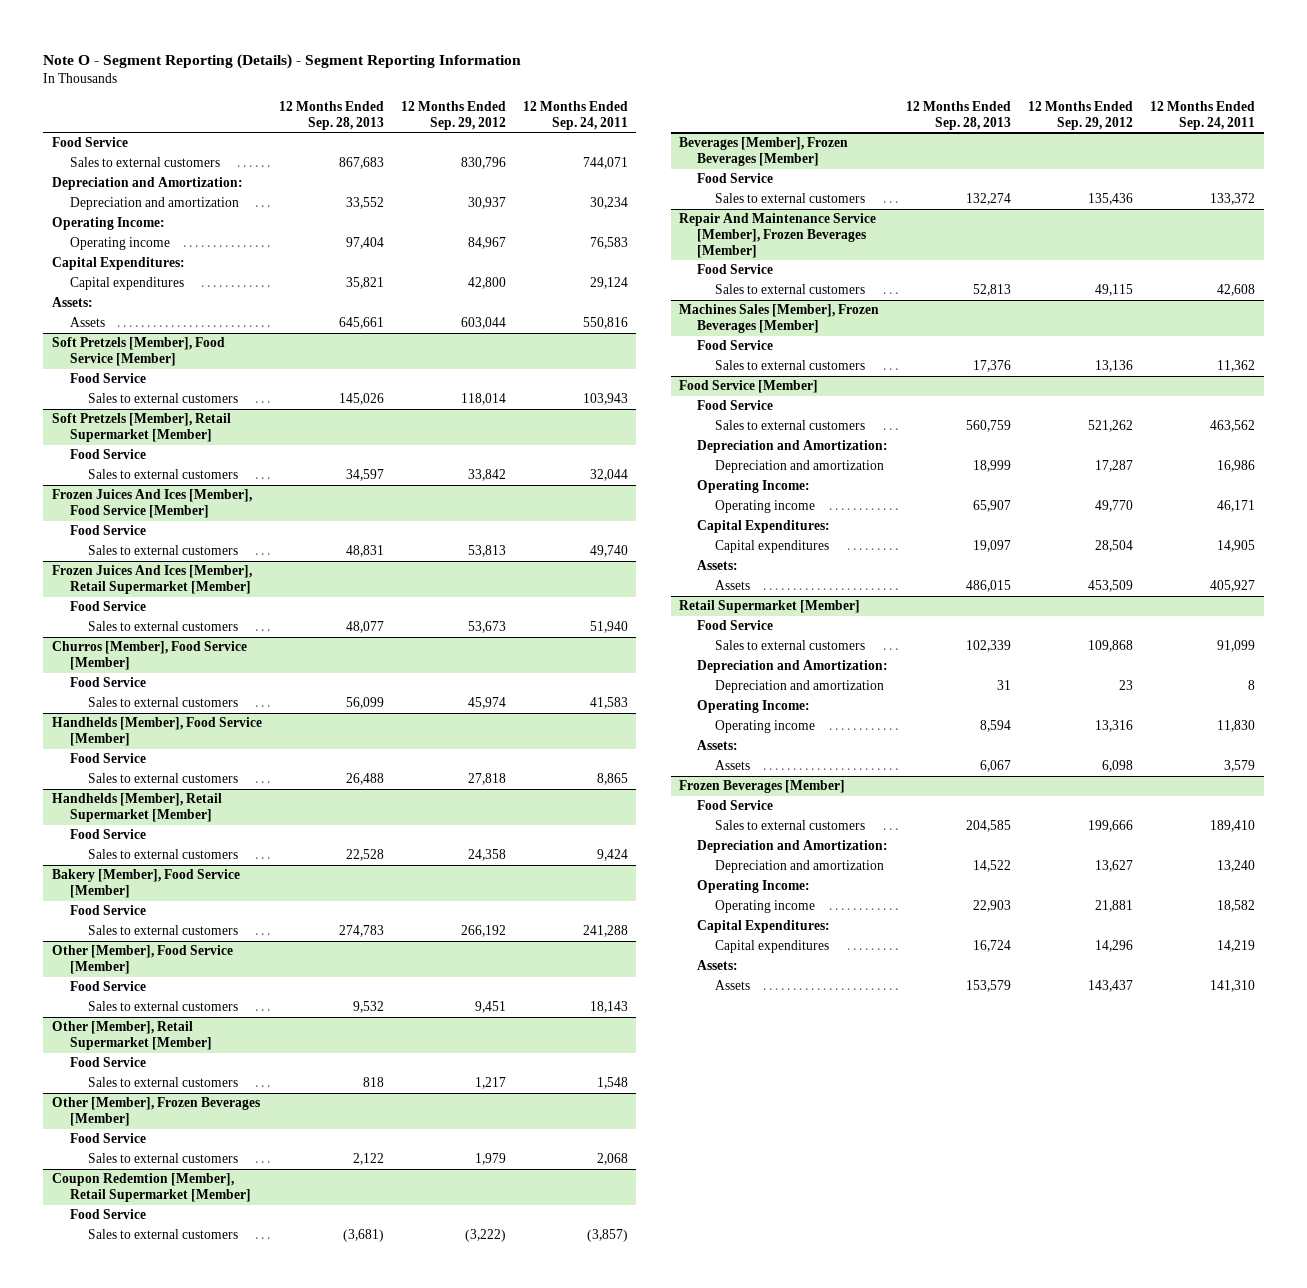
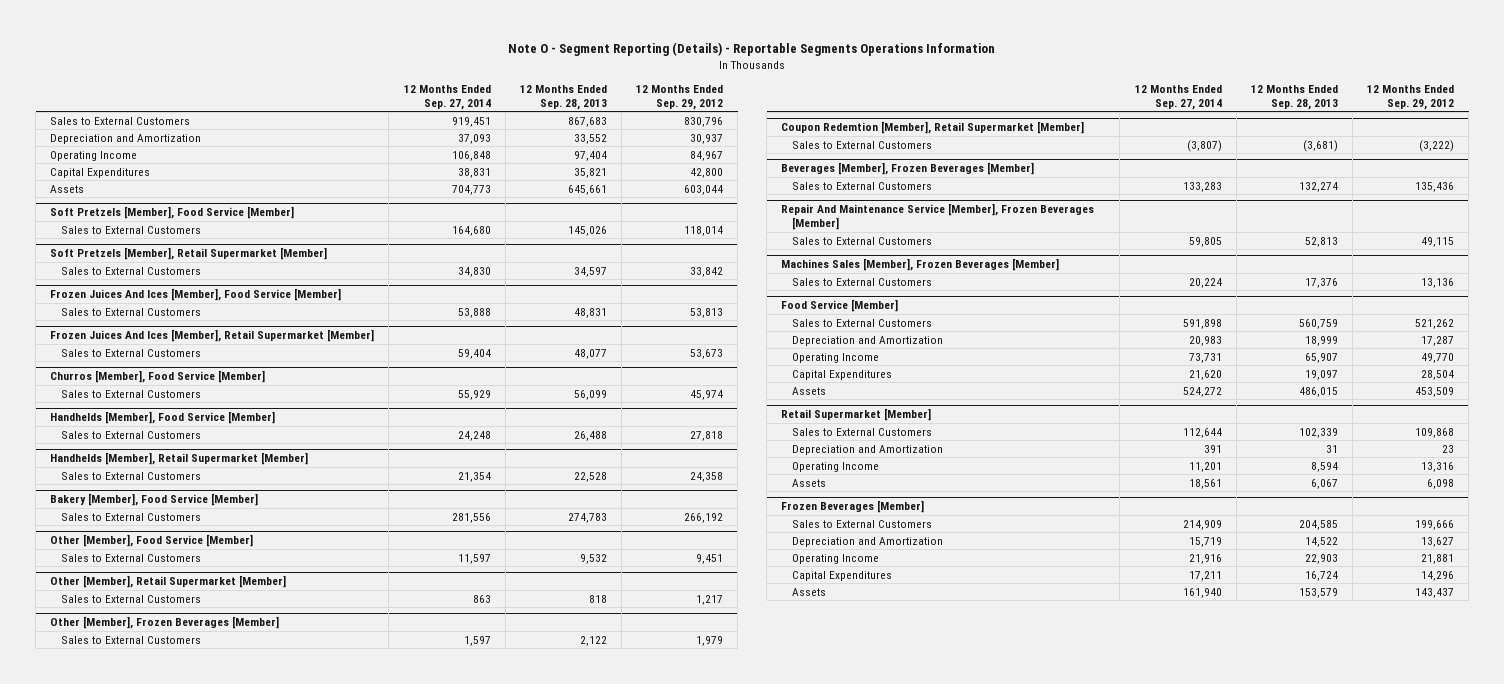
[43,53,522,69] Note O - Segment Reporting (Details) - Segment Reporting Information -> [508,42,996,57] Note O - Segment Reporting (Details) - Reportable Segments Operations Information
[522,100,628,130] 12 Months Ended Sep. 24, 2011 -> none
none -> [403,84,491,110] 12 Months Ended Sep. 27, 2014
[51,137,128,148] Food Service -> none
[51,177,243,191] Depreciation and Amortization: -> none
[51,217,165,231] Operating Income: -> none
[51,257,185,271] Capital Expenditures: -> none
[51,297,93,308] Assets: -> none
[69,157,220,168] Sales to external customers -> [50,116,191,125] Sales to External Customers
[69,197,239,211] Depreciation and amortization -> [50,133,202,144] Depreciation and Amortization
[69,237,170,251] Operating income -> [50,150,138,161] Operating Income
[69,277,184,291] Capital expenditures -> [50,167,151,178] Capital Expenditures
[69,373,146,384] Food Service -> none
[88,393,239,404] Sales to external customers -> [61,225,202,234] Sales to External Customers
[69,449,146,460] Food Service -> none
[88,469,239,480] Sales to external customers -> [61,266,202,275] Sales to External Customers
[69,525,146,536] Food Service -> none
[88,545,239,556] Sales to external customers -> [61,307,202,316] Sales to External Customers
[69,601,146,612] Food Service -> none
[88,621,239,632] Sales to external customers -> [61,348,202,357] Sales to External Customers
[69,677,146,688] Food Service -> none
[88,697,239,708] Sales to external customers -> [61,389,202,398] Sales to External Customers
[69,753,146,764] Food Service -> none
[88,773,239,784] Sales to external customers -> [61,430,202,439] Sales to External Customers
[69,829,146,840] Food Service -> none
[88,849,239,860] Sales to external customers -> [61,471,202,480] Sales to External Customers
[69,905,146,916] Food Service -> none
[88,925,239,936] Sales to external customers -> [61,512,202,521] Sales to External Customers
[69,981,146,992] Food Service -> none
[88,1001,239,1012] Sales to external customers -> [61,553,202,562] Sales to External Customers
[69,1057,146,1068] Food Service -> none
[88,1077,239,1088] Sales to external customers -> [61,594,202,603] Sales to External Customers
[69,1133,146,1144] Food Service -> none
[88,1153,239,1164] Sales to external customers -> [61,635,202,644] Sales to External Customers
[69,1209,146,1220] Food Service -> none
[88,1229,239,1240] Sales to external customers -> [792,140,933,149] Sales to External Customers
[697,173,774,184] Food Service -> none
[715,193,866,204] Sales to external customers -> [792,181,933,190] Sales to External Customers
[697,264,774,275] Food Service -> none
[715,284,866,295] Sales to external customers -> [792,236,933,245] Sales to External Customers
[697,340,774,351] Food Service -> none
[715,360,866,371] Sales to external customers -> [792,277,933,286] Sales to External Customers
[697,400,774,411] Food Service -> none
[697,440,889,454] Depreciation and Amortization: -> none
[697,480,811,494] Operating Income: -> none
[697,520,831,534] Capital Expenditures: -> none
[697,560,739,571] Assets: -> none
[715,420,866,431] Sales to external customers -> [792,318,933,327] Sales to External Customers
[715,460,885,474] Depreciation and amortization -> [792,335,944,346] Depreciation and Amortization
[715,500,816,514] Operating income -> [792,352,880,363] Operating Income
[715,540,830,554] Capital expenditures -> [792,369,893,380] Capital Expenditures
[697,620,774,631] Food Service -> none
[697,660,889,674] Depreciation and Amortization: -> none
[697,700,811,714] Operating Income: -> none
[697,740,739,751] Assets: -> none
[715,640,866,651] Sales to external customers -> [792,427,933,436] Sales to External Customers
[715,680,885,694] Depreciation and amortization -> [792,444,944,455] Depreciation and Amortization
[715,720,816,734] Operating income -> [792,461,880,472] Operating Income
[697,800,774,811] Food Service -> none
[697,840,889,854] Depreciation and Amortization: -> none
[697,880,811,894] Operating Income: -> none
[697,920,831,934] Capital Expenditures: -> none
[697,960,739,971] Assets: -> none
[715,820,866,831] Sales to external customers -> [792,519,933,528] Sales to External Customers
[715,860,885,874] Depreciation and amortization -> [792,536,944,547] Depreciation and Amortization
[715,900,816,914] Operating income -> [792,553,880,564] Operating Income
[715,940,830,954] Capital expenditures -> [792,570,893,581] Capital Expenditures

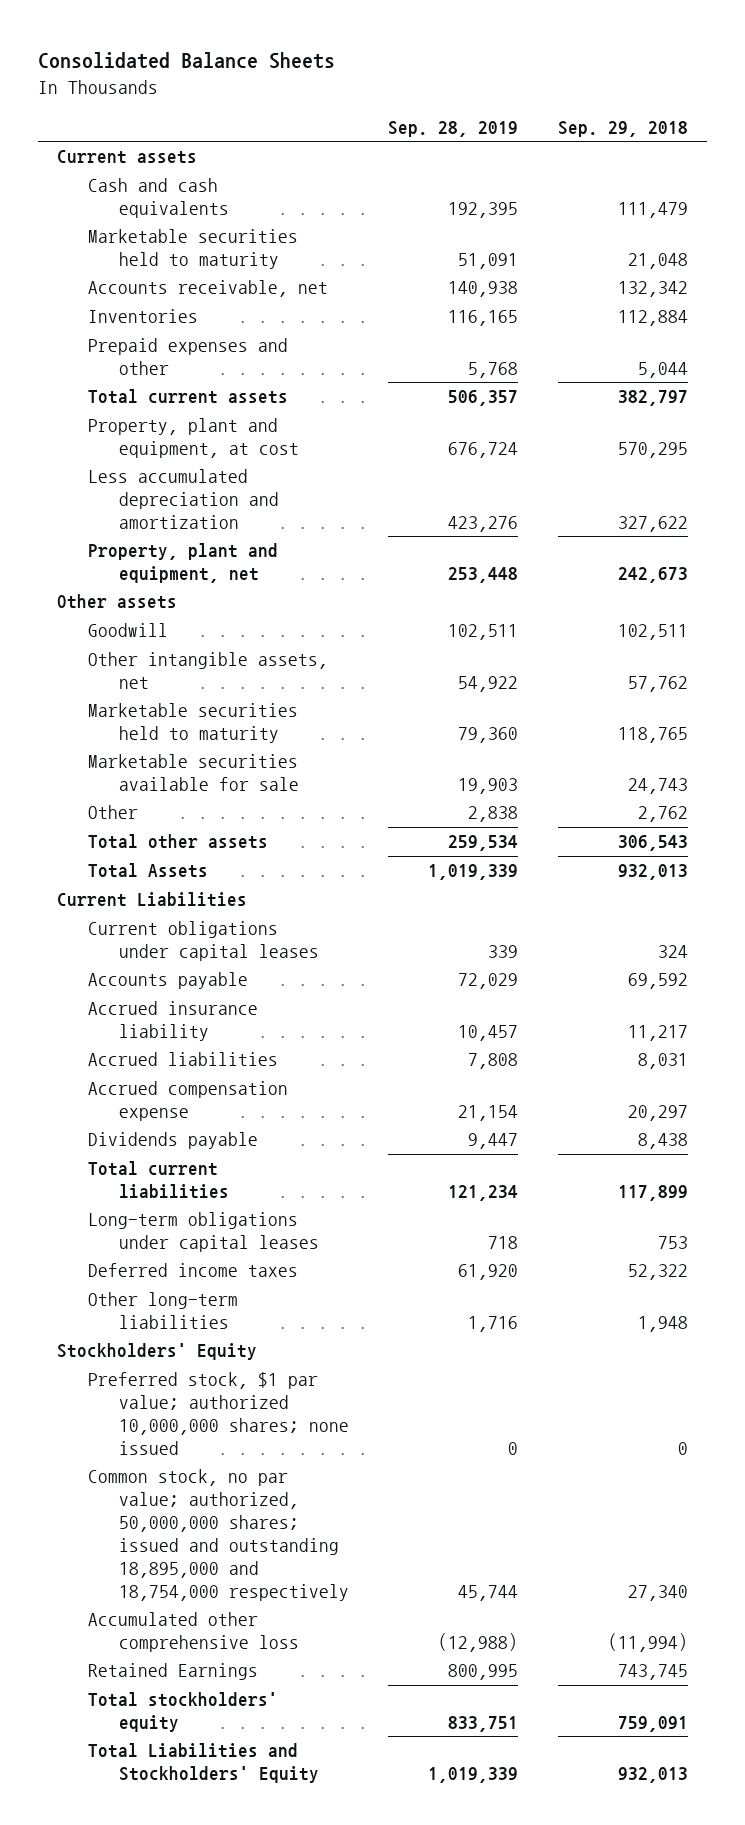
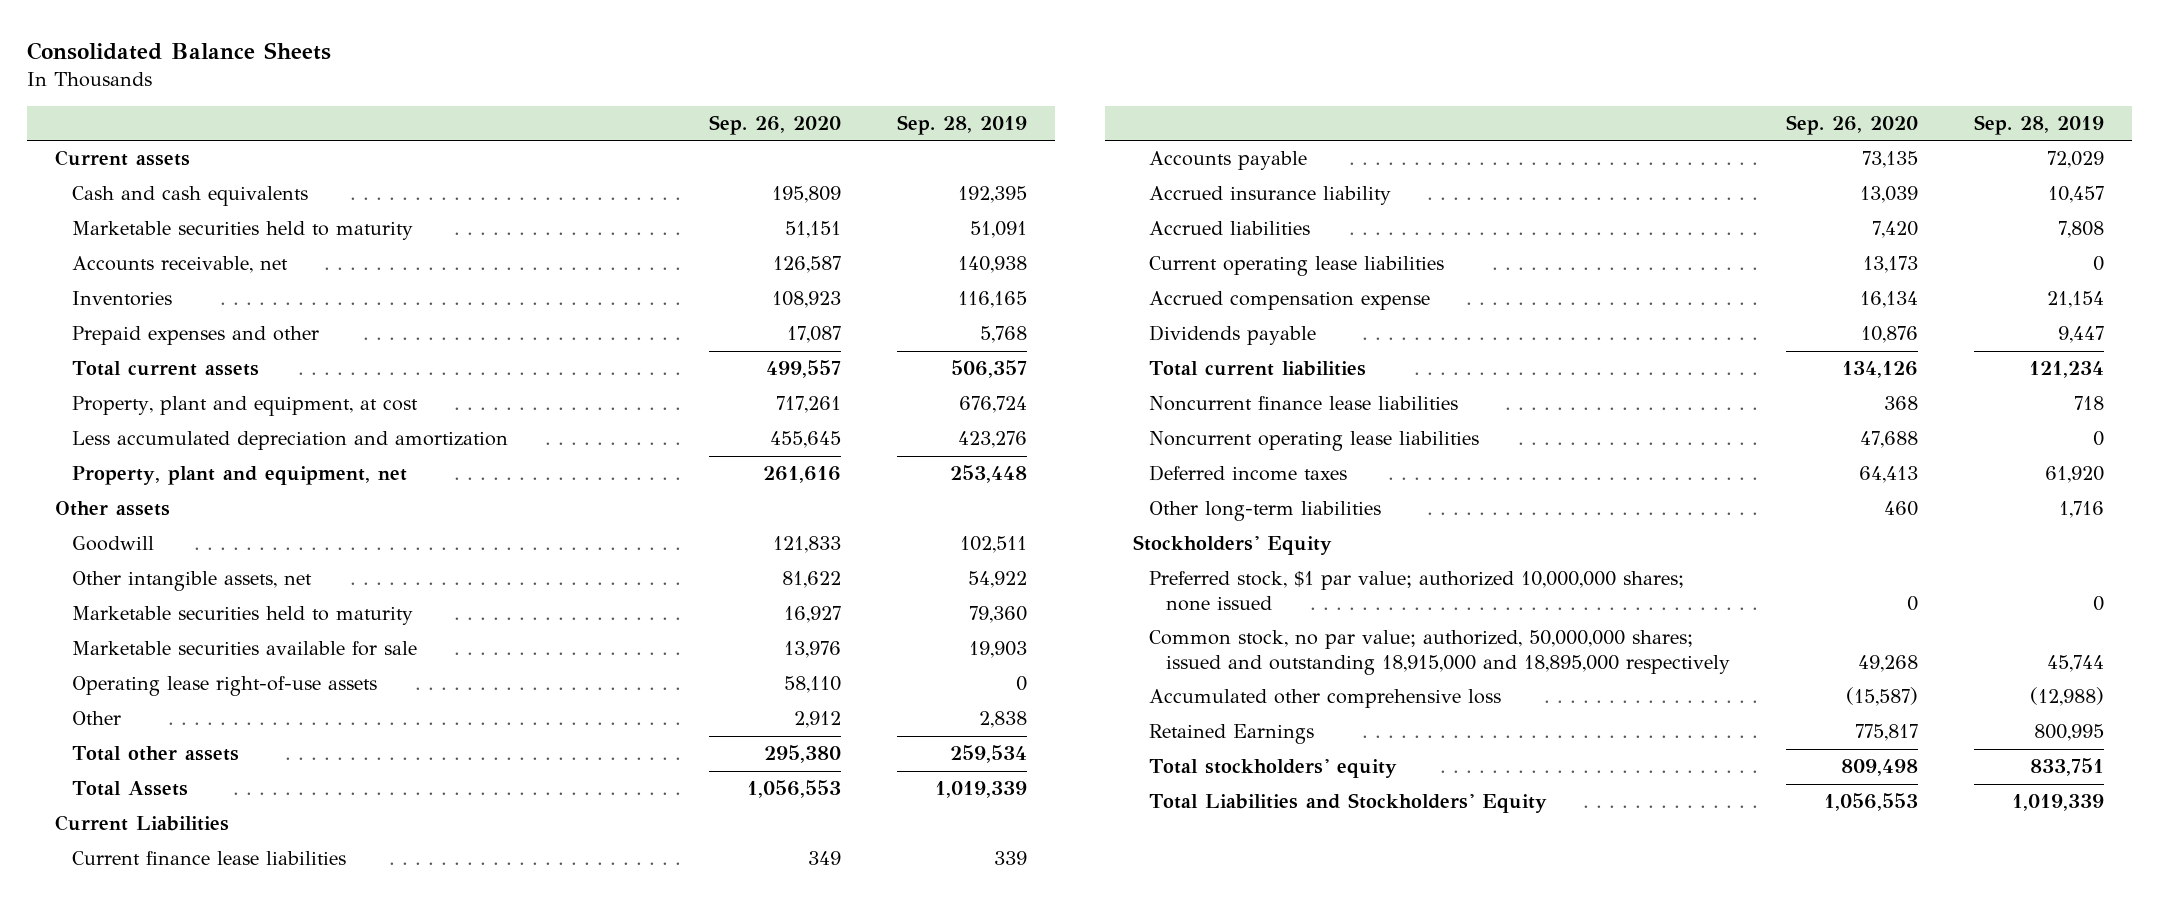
[557,120,688,137] Sep. 29, 2018 -> none
none -> [708,114,841,135] Sep. 26, 2020
none -> [72,676,378,697] Operating lease right-of-use assets
[87,921,319,962] Current obligations under capital leases -> [72,851,347,866] Current finance lease liabilities
none -> [1149,256,1445,277] Current operating lease liabilities
[87,1212,319,1253] Long-term obligations under capital leases -> [1149,396,1459,412] Noncurrent finance lease liabilities
none -> [1149,431,1480,452] Noncurrent operating lease liabilities
[87,1469,349,1601] Common stock, no par value; authorized, 50,000,000 shares; issued and outstanding 18,895,000 and 18,754,000 respectively -> [1149,630,1731,675] Common stock, no par value; authorized, 50,000,000 shares; issued and outstanding 18,915,000 and 18,895,000 respectively

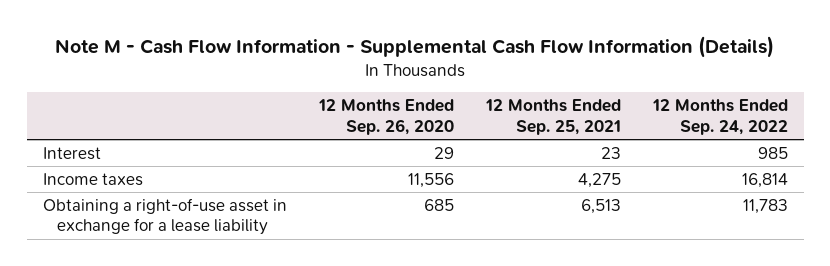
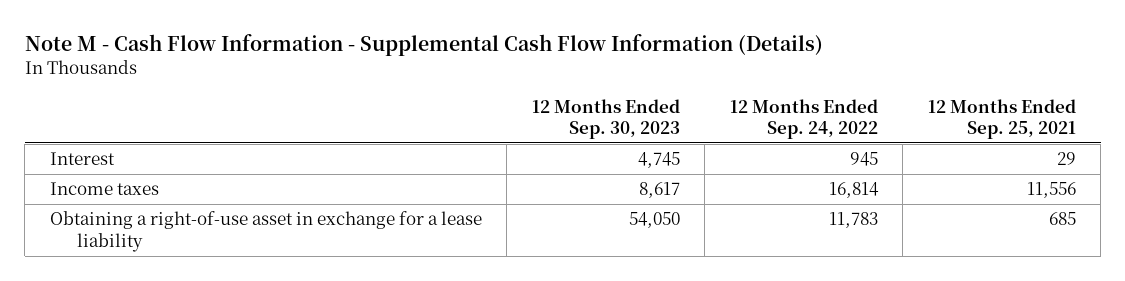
[317,99,454,135] 12 Months Ended Sep. 26, 2020 -> none
none -> [531,98,680,139] 12 Months Ended Sep. 30, 2023
[600,146,621,159] 23 -> [1056,152,1076,166] 29
[757,146,788,159] 985 -> [849,152,878,167] 945
[577,172,621,188] 4,275 -> [1026,182,1076,199] 11,556
[580,198,621,214] 6,513 -> [1048,212,1076,226] 685

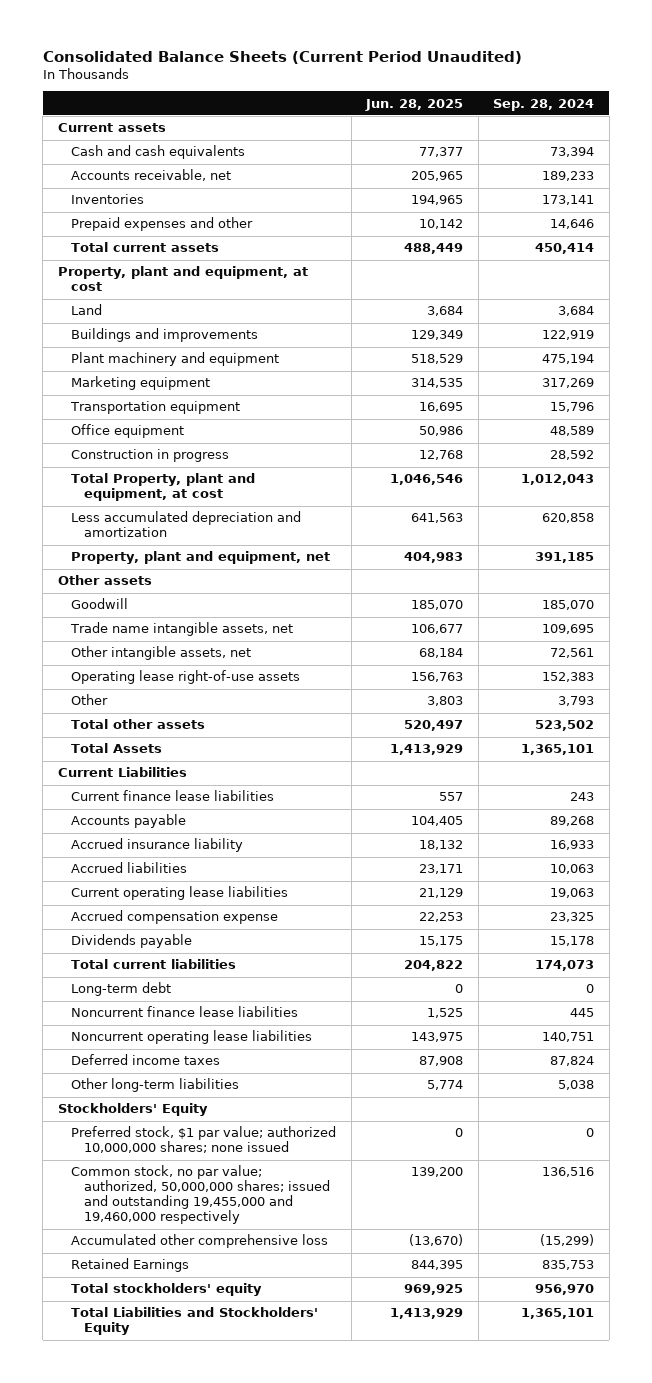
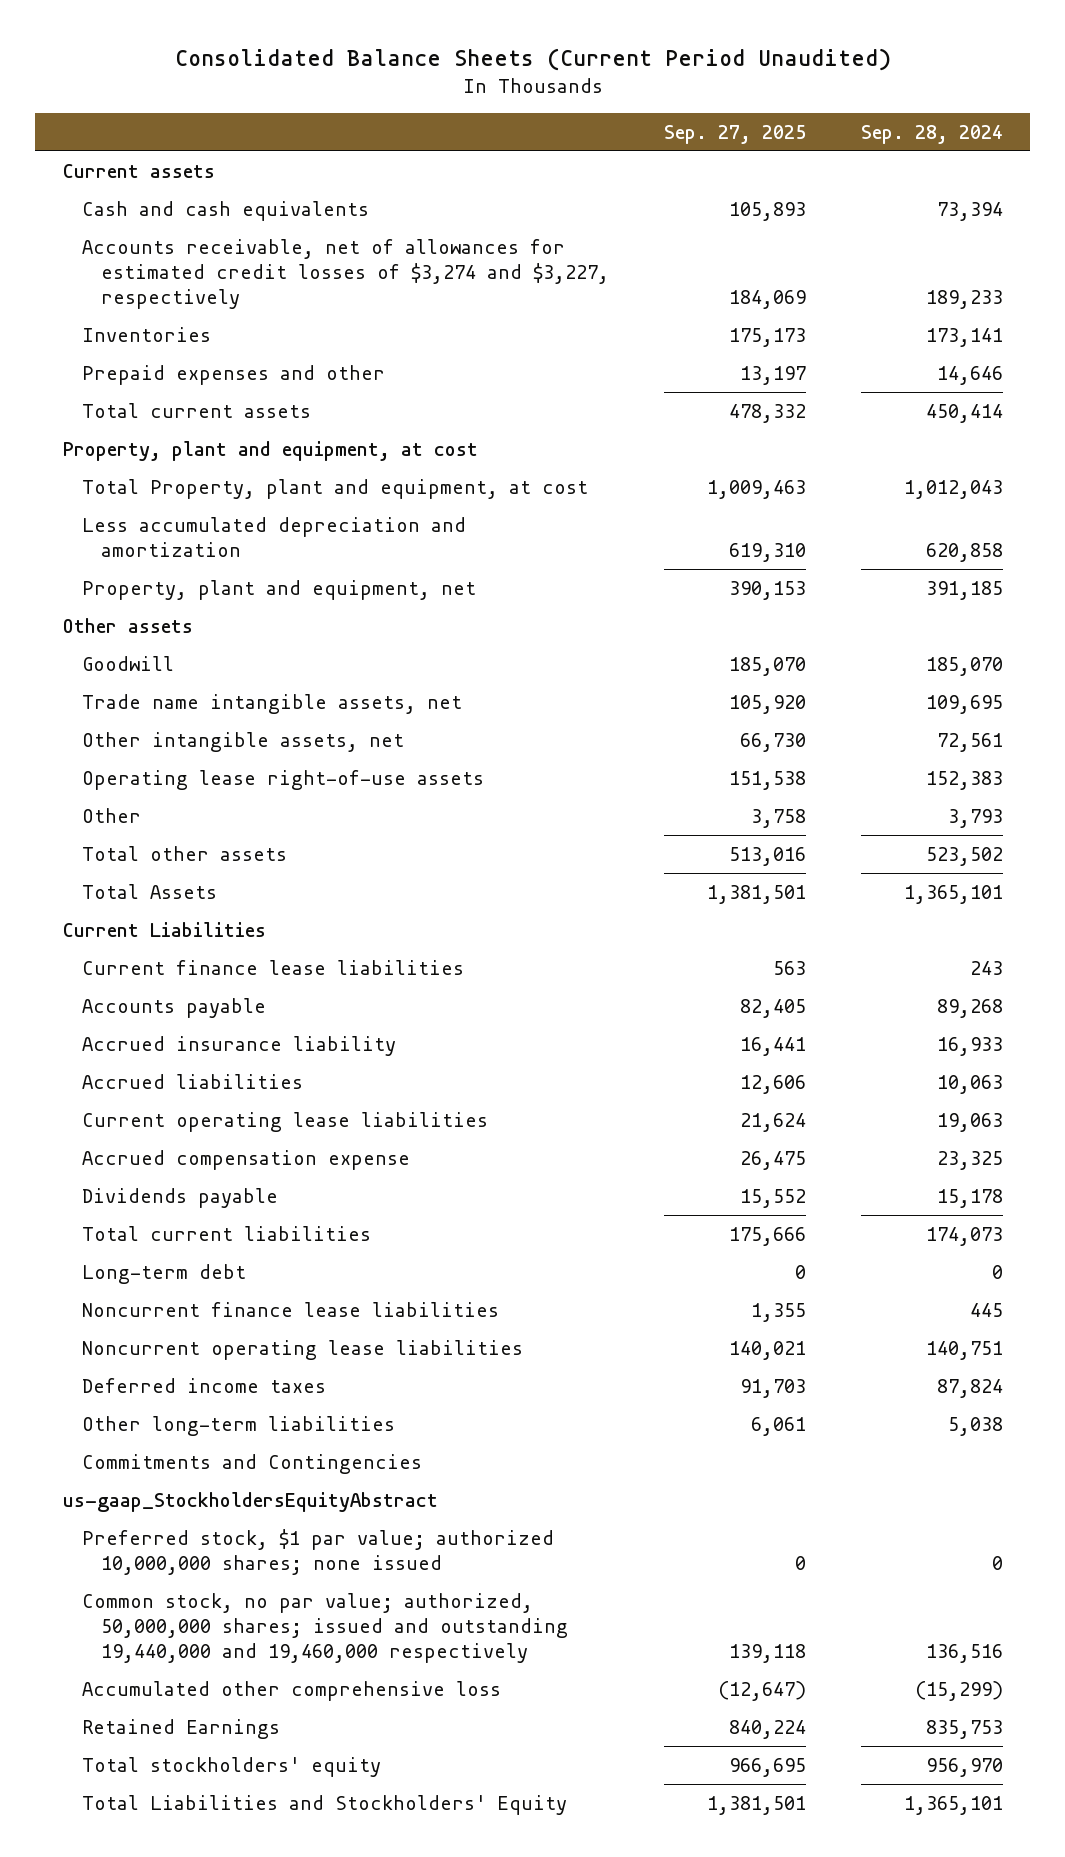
[365,98,464,111] Jun. 28, 2025 -> none
none -> [663,124,806,144] Sep. 27, 2025
[71,169,232,182] Accounts receivable, net -> [81,238,609,309] Accounts receivable, net of allowances for estimated credit losses of $3,274 and $3,227, respectively
[71,304,103,316] Land -> none
[71,328,259,343] Buildings and improvements -> none
[71,352,280,367] Plant machinery and equipment -> none
[71,376,211,391] Marketing equipment -> none
[70,401,241,415] Transportation equipment -> none
[71,424,185,439] Office equipment -> none
[71,449,230,463] Construction in progress -> none
none -> [81,1453,422,1474] Commitments and Contingencies
[57,1103,208,1117] Stockholders' Equity -> [62,1491,438,1512] us-gaap_StockholdersEquityAbstract
[71,1165,331,1225] Common stock, no par value; authorized, 50,000,000 shares; issued and outstanding 19,455,000 and 19,460,000 respectively -> [81,1592,568,1663] Common stock, no par value; authorized, 50,000,000 shares; issued and outstanding 19,440,000 and 19,460,000 respectively

